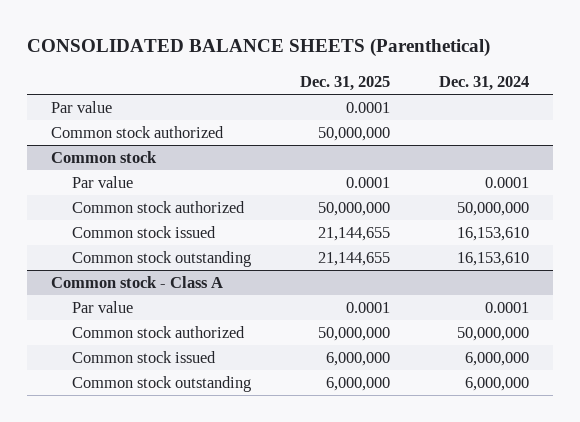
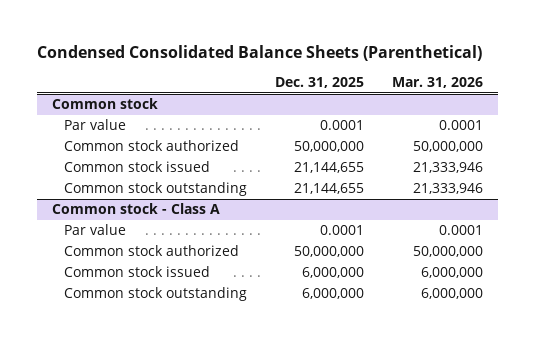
[26,38,490,58] CONSOLIDATED BALANCE SHEETS (Parenthetical) -> [37,45,483,62] Condensed Consolidated Balance Sheets (Parenthetical)
[438,75,529,91] Dec. 31, 2024 -> none
none -> [392,76,484,88] Mar. 31, 2026
[51,101,113,114] Par value -> none
[51,126,225,139] Common stock authorized -> none

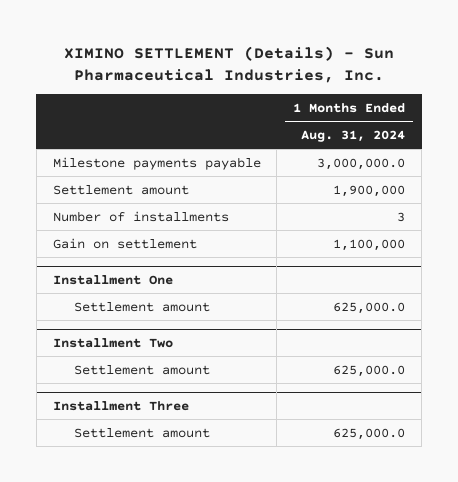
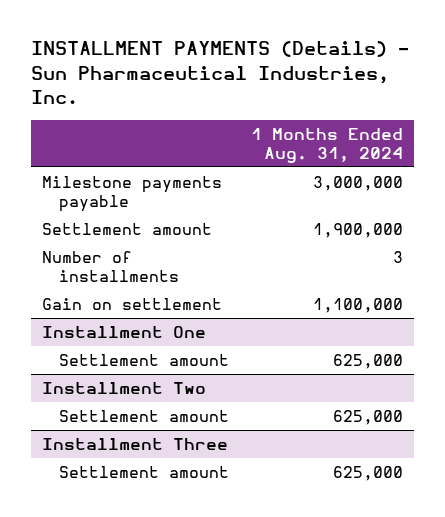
[63,46,394,84] XIMINO SETTLEMENT (Details) - Sun Pharmaceutical Industries, Inc. -> [30,41,409,105] INSTALLMENT PAYMENTS (Details) - Sun Pharmaceutical Industries, Inc.
[317,157,406,170] 3,000,000.0 -> [313,176,404,192] 3,000,000
[333,301,406,314] 625,000.0 -> [333,354,404,370] 625,000
[333,364,406,377] 625,000.0 -> [333,410,404,426] 625,000
[333,427,406,440] 625,000.0 -> [333,466,404,482] 625,000

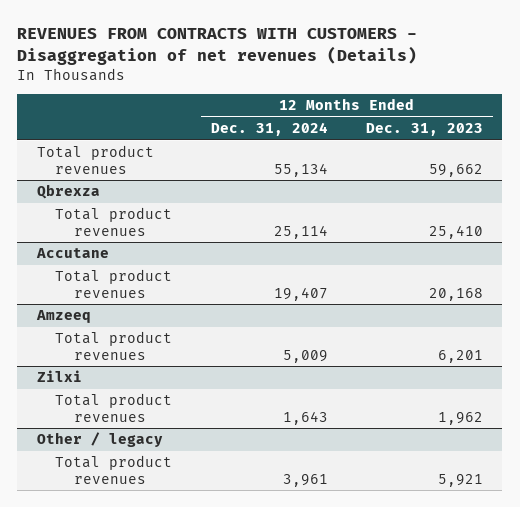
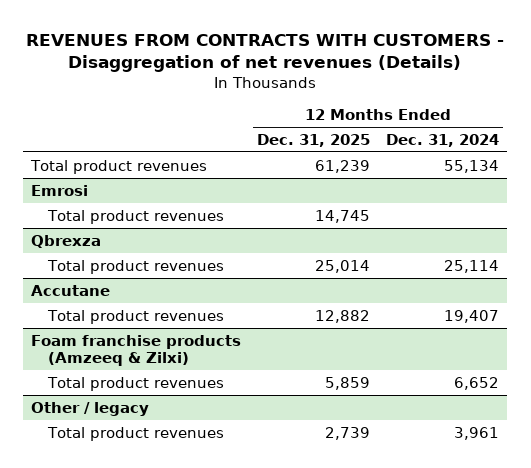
[366,123,484,137] Dec. 31, 2023 -> none
none -> [257,133,371,147] Dec. 31, 2025
none -> [31,184,89,196] Emrosi
none -> [47,209,225,224] Total product revenues
[35,310,91,324] Amzeeq -> none
[36,370,82,383] Zilxi -> none
[55,393,173,422] Total product revenues -> none
none -> [31,334,242,367] Foam franchise products (Amzeeq & Zilxi)
[282,349,328,363] 5,009 -> [454,376,500,390] 6,652

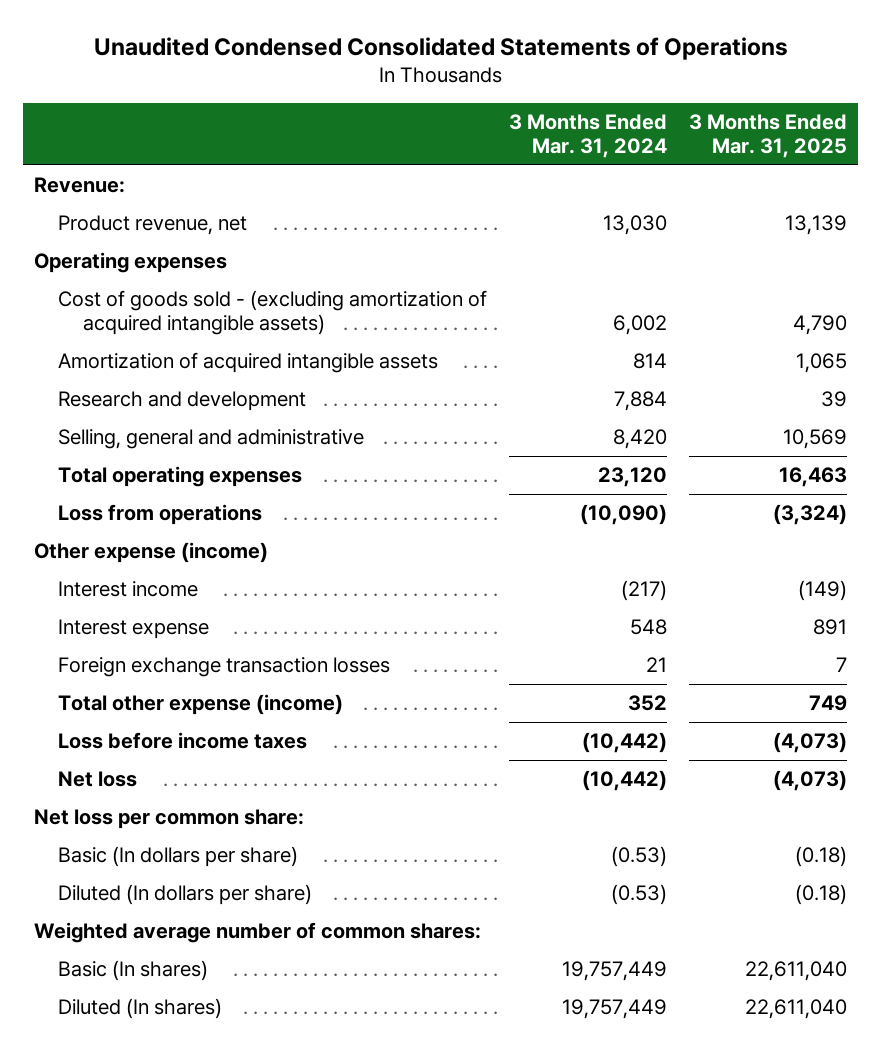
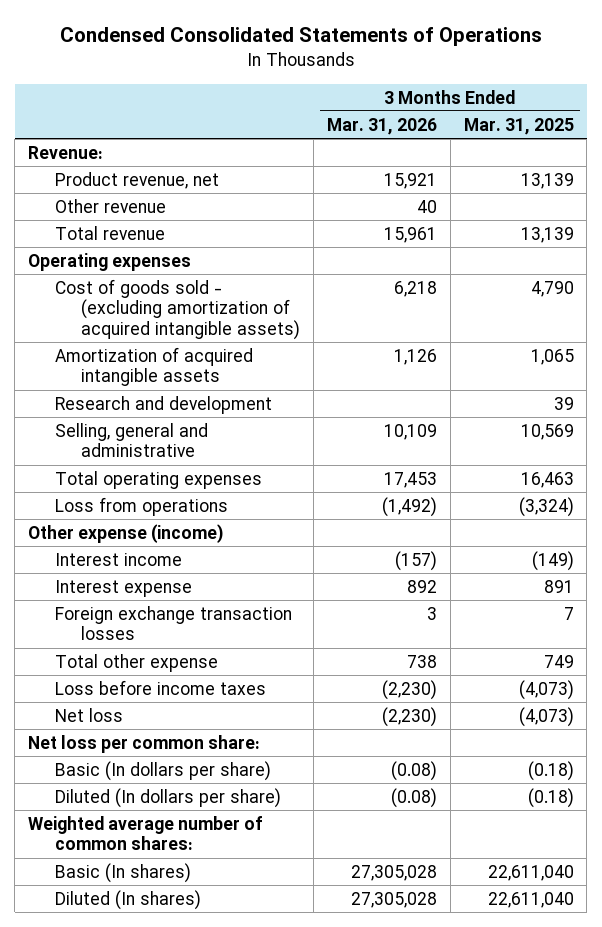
[93,36,788,60] Unaudited Condensed Consolidated Statements of Operations -> [59,27,542,47] Condensed Consolidated Statements of Operations
[509,114,668,159] 3 Months Ended Mar. 31, 2024 -> none
none -> [326,117,437,135] Mar. 31, 2026
none -> [54,198,166,213] Other revenue
none -> [54,225,165,240] Total revenue
[58,694,344,716] Total other expense (income) -> [54,653,218,672] Total other expense

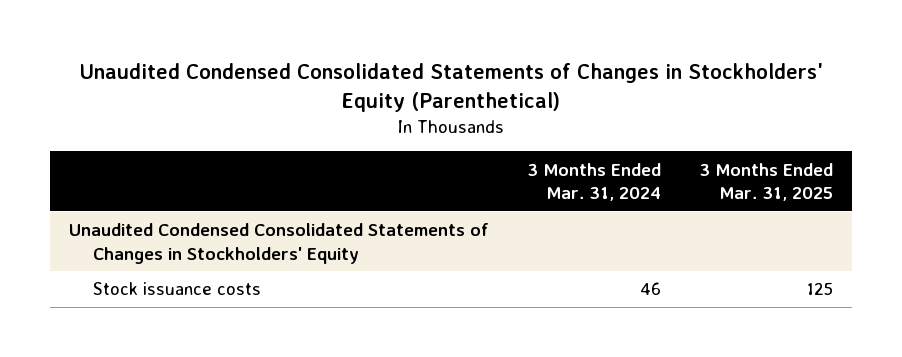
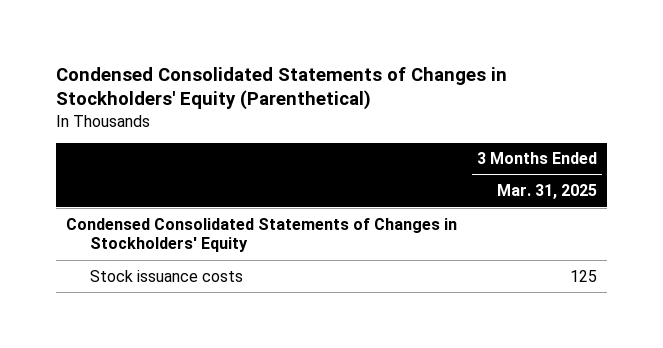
[78,62,823,112] Unaudited Condensed Consolidated Statements of Changes in Stockholders' Equity (Parenthetical) -> [55,66,507,111] Condensed Consolidated Statements of Changes in Stockholders' Equity (Parenthetical)
[526,162,661,202] 3 Months Ended Mar. 31, 2024 -> none
[69,223,490,264] Unaudited Condensed Consolidated Statements of Changes in Stockholders' Equity -> [65,217,457,253] Condensed Consolidated Statements of Changes in Stockholders' Equity

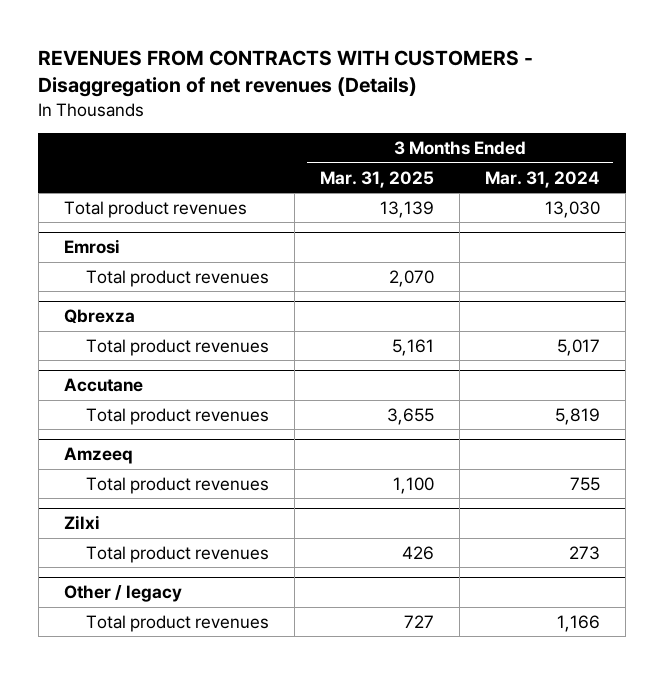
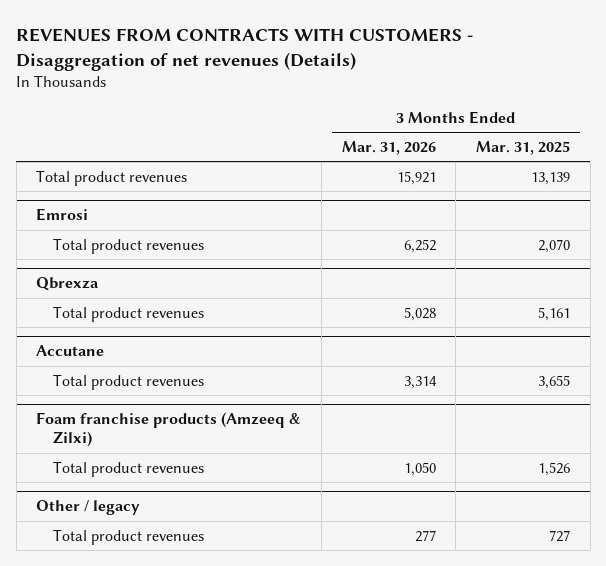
[485,170,601,188] Mar. 31, 2024 -> none
none -> [341,141,436,156] Mar. 31, 2026
[64,447,134,465] Amzeeq -> none
[64,515,101,530] Zilxi -> none
[85,545,269,563] Total product revenues -> none
none -> [36,412,302,448] Foam franchise products (Amzeeq & Zilxi)
[393,476,435,494] 1,100 -> [537,461,570,476] 1,526

